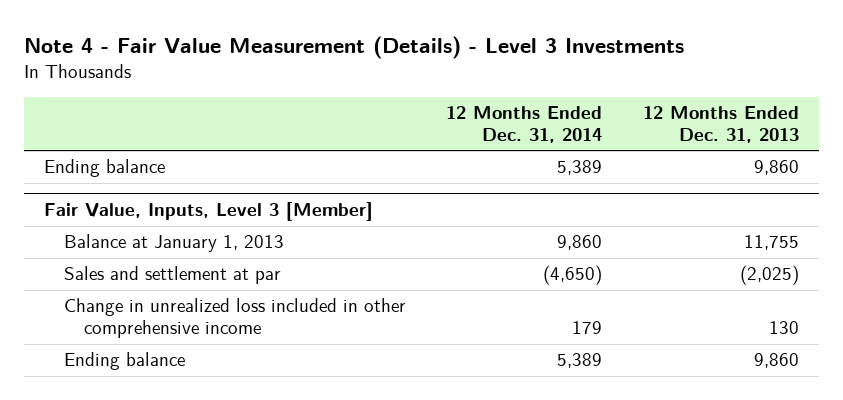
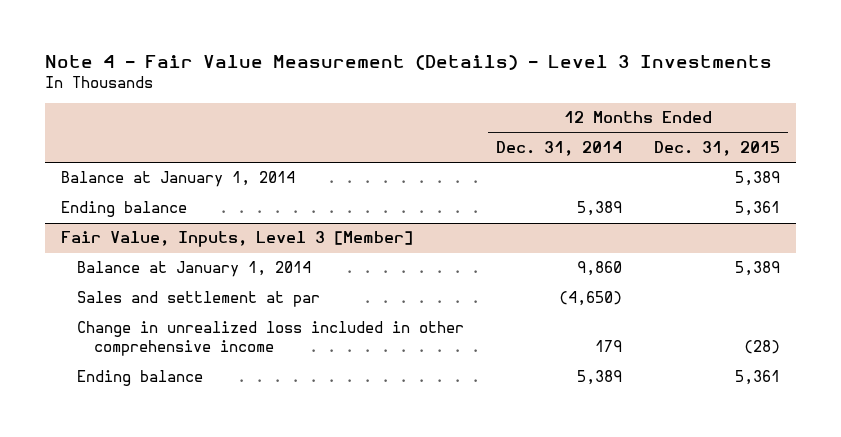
[642,106,799,143] 12 Months Ended Dec. 31, 2013 -> none
none -> [653,140,780,156] Dec. 31, 2015
none -> [60,171,295,188] Balance at January 1, 2014
[64,234,285,253] Balance at January 1, 2013 -> [77,261,312,278] Balance at January 1, 2014

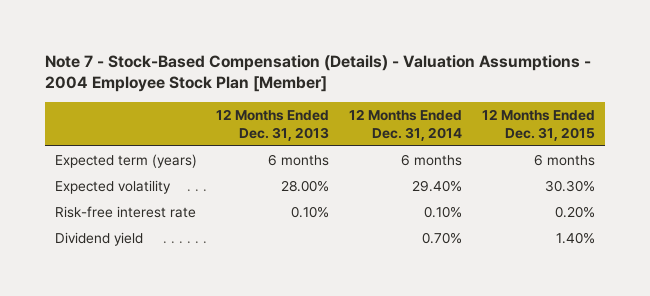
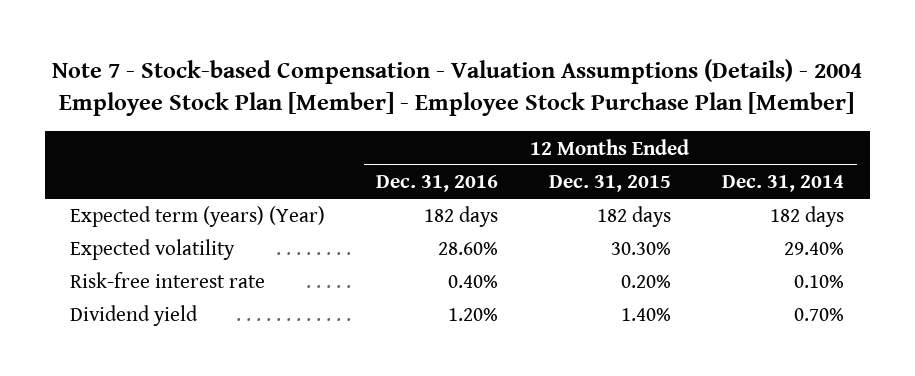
[44,54,591,93] Note 7 - Stock-Based Compensation (Details) - Valuation Assumptions - 2004 Employee Stock Plan [Member] -> [52,58,863,117] Note 7 - Stock-based Compensation - Valuation Assumptions (Details) - 2004 Employee Stock Plan [Member] - Employee Stock Purchase Plan [Member]
[216,109,330,141] 12 Months Ended Dec. 31, 2013 -> none
none -> [376,175,499,193] Dec. 31, 2016
[54,153,197,168] Expected term (years) -> [70,206,326,228] Expected term (years) (Year)
[401,153,463,166] 6 months -> [770,206,845,228] 182 days
[533,153,595,166] 6 months -> [597,206,672,228] 182 days

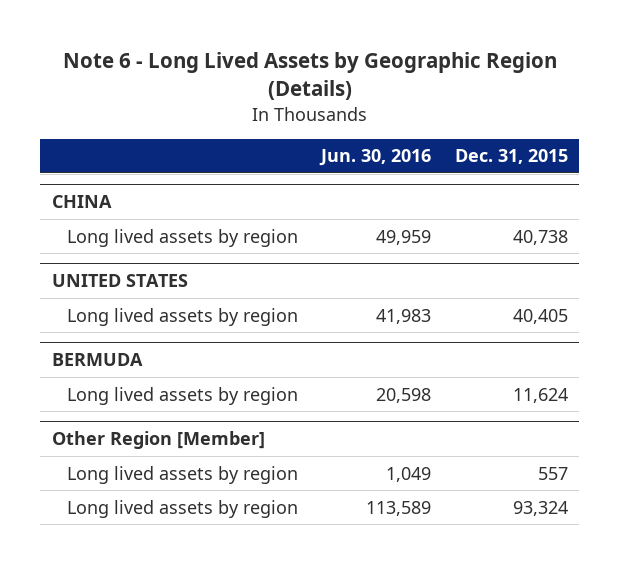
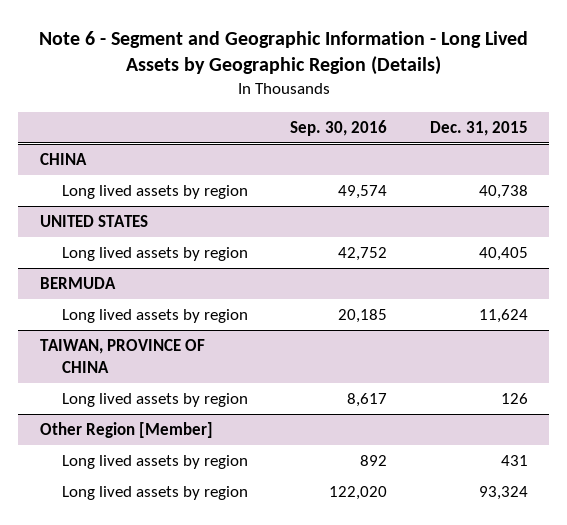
[62,52,557,101] Note 6 - Long Lived Assets by Geographic Region (Details) -> [38,30,528,76] Note 6 - Segment and Geographic Information - Long Lived Assets by Geographic Region (Details)
[319,149,432,167] Jun. 30, 2016 -> none
none -> [290,119,388,136] Sep. 30, 2016
none -> [39,339,205,374] TAIWAN, PROVINCE OF CHINA
none -> [61,393,248,408] Long lived assets by region
[537,466,568,480] 557 -> [500,455,528,467] 431

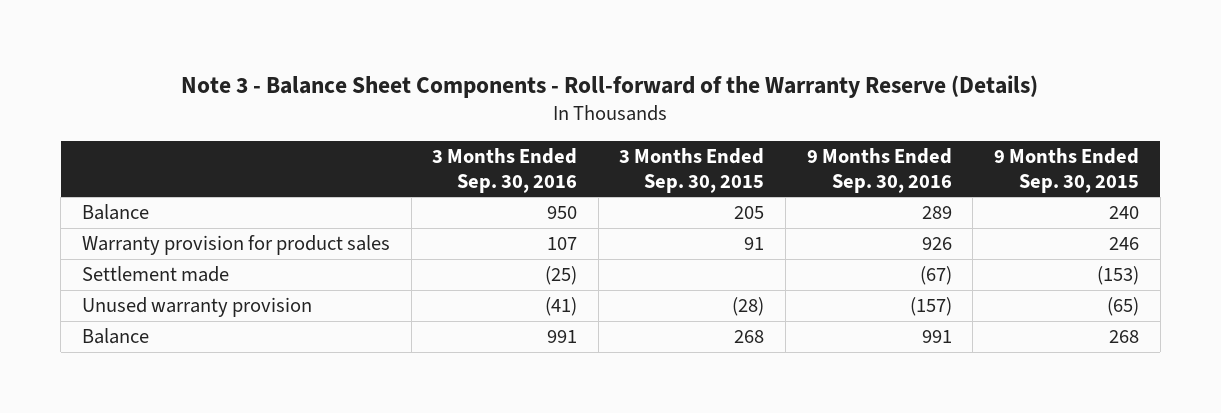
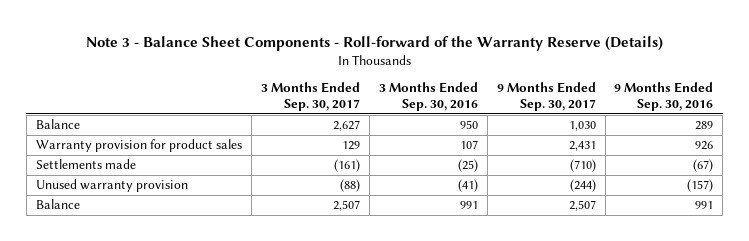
[619,147,765,193] 3 Months Ended Sep. 30, 2015 -> none
[993,147,1139,193] 9 Months Ended Sep. 30, 2015 -> none
none -> [260,82,360,112] 3 Months Ended Sep. 30, 2017
none -> [496,82,596,112] 9 Months Ended Sep. 30, 2017
[81,266,229,283] Settlement made -> [35,159,136,170] Settlements made

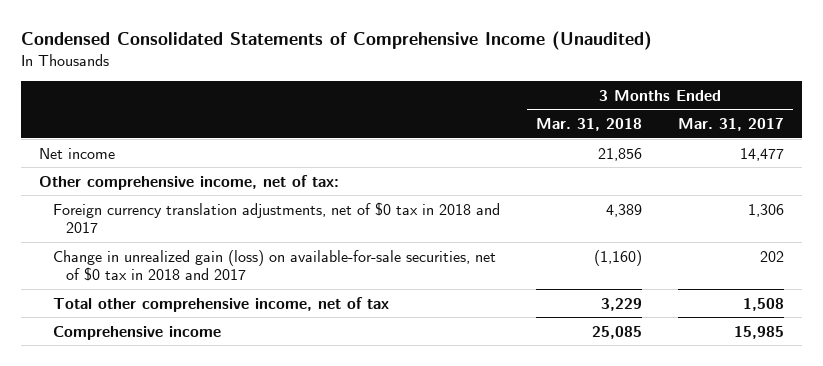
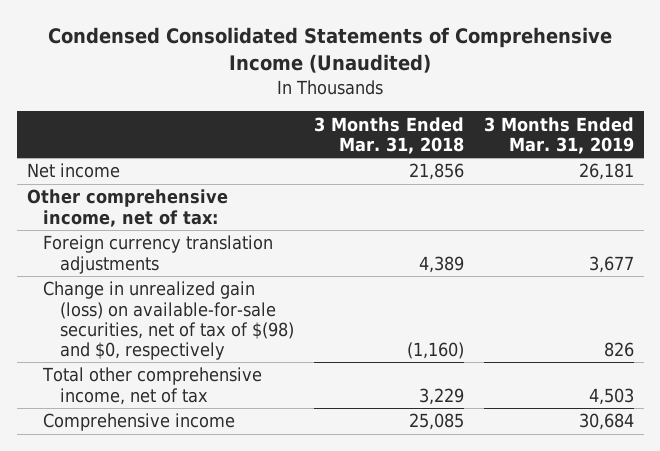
[677,118,784,132] Mar. 31, 2017 -> none
none -> [483,116,634,154] 3 Months Ended Mar. 31, 2019
[52,201,500,234] Foreign currency translation adjustments, net of $0 tax in 2018 and 2017 -> [43,235,274,274] Foreign currency translation adjustments
[52,249,496,282] Change in unrealized gain (loss) on available-for-sale securities, net of $0 tax in 2018 and 2017 -> [43,281,294,360] Change in unrealized gain (loss) on available-for-sale securities, net of tax of $(98) and $0, respectively

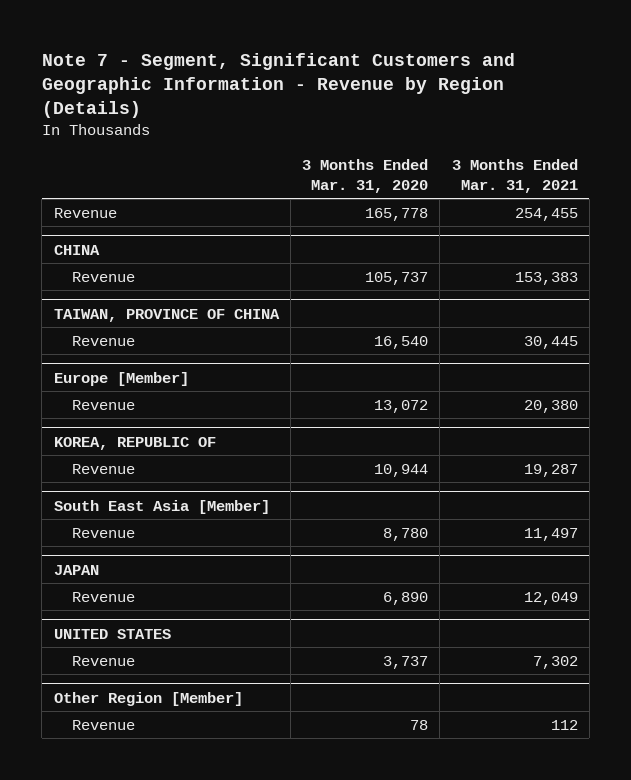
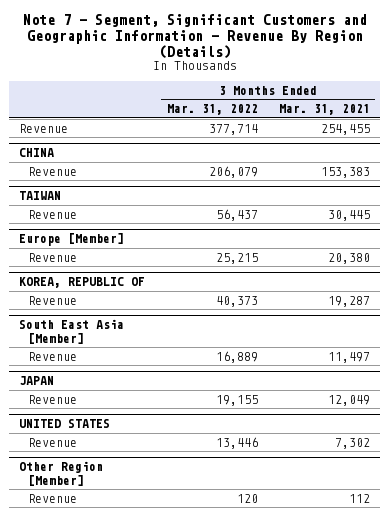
[41,53,515,119] Note 7 - Segment, Significant Customers and Geographic Information - Revenue by Region (Details) -> [22,13,367,59] Note 7 - Segment, Significant Customers and Geographic Information - Revenue By Region (Details)
[302,158,429,193] 3 Months Ended Mar. 31, 2020 -> none
none -> [166,104,258,116] Mar. 31, 2022
[53,308,280,322] TAIWAN, PROVINCE OF CHINA -> [19,191,62,201] TAIWAN

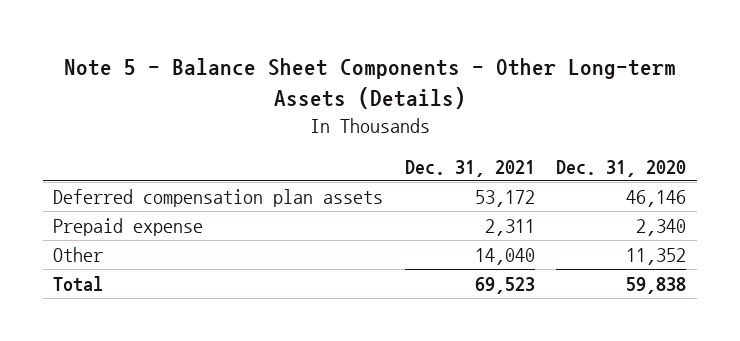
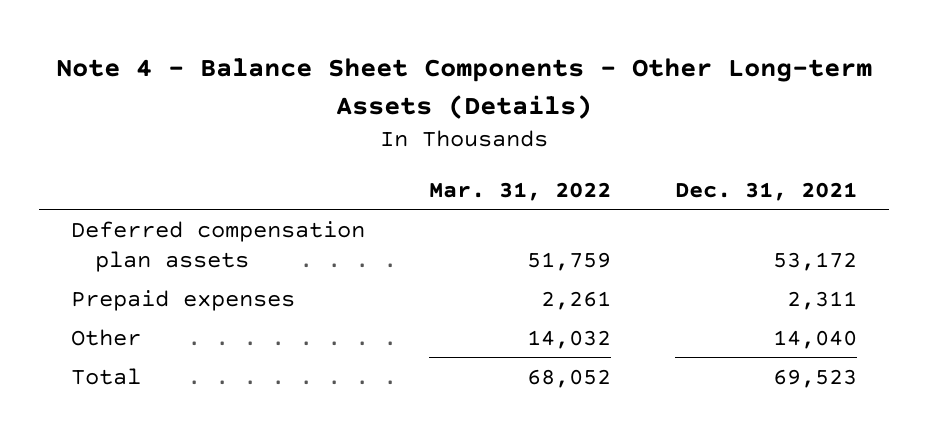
[63,57,676,109] Note 5 - Balance Sheet Components - Other Long-term Assets (Details) -> [56,58,873,119] Note 4 - Balance Sheet Components - Other Long-term Assets (Details)
[556,159,687,177] Dec. 31, 2020 -> none
none -> [429,181,612,201] Mar. 31, 2022
[53,217,204,236] Prepaid expense -> [71,289,296,311] Prepaid expenses

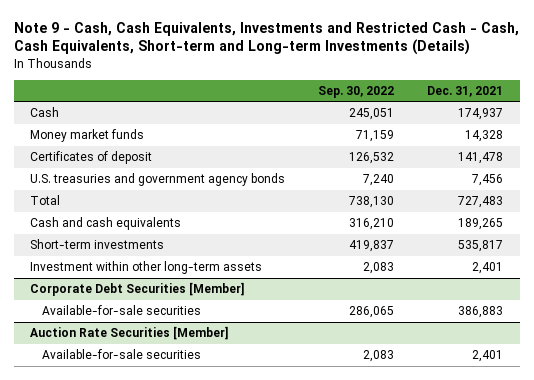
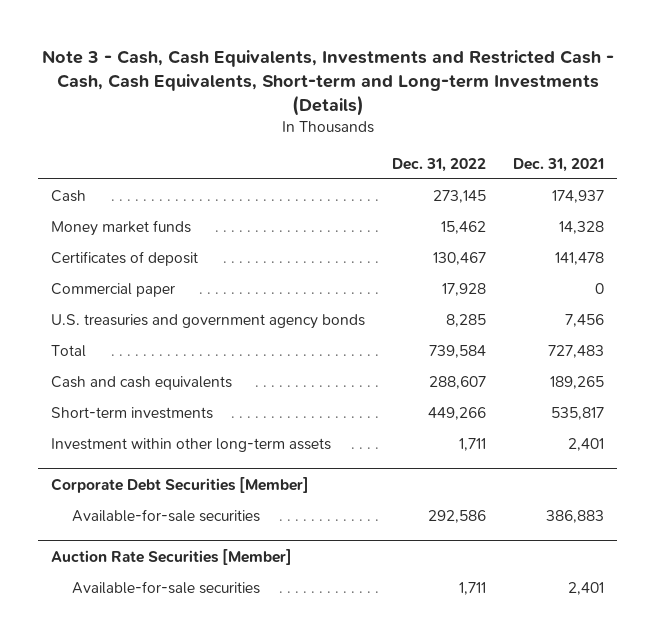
[13,21,519,56] Note 9 - Cash, Cash Equivalents, Investments and Restricted Cash - Cash, Cash Equivalents, Short-term and Long-term Investments (Details) -> [41,49,614,117] Note 3 - Cash, Cash Equivalents, Investments and Restricted Cash - Cash, Cash Equivalents, Short-term and Long-term Investments (Details)
[318,85,395,98] Sep. 30, 2022 -> none
none -> [392,157,487,172] Dec. 31, 2022
none -> [51,282,176,297] Commercial paper

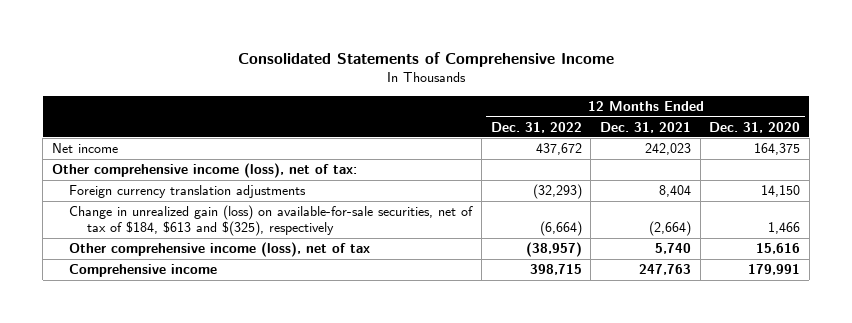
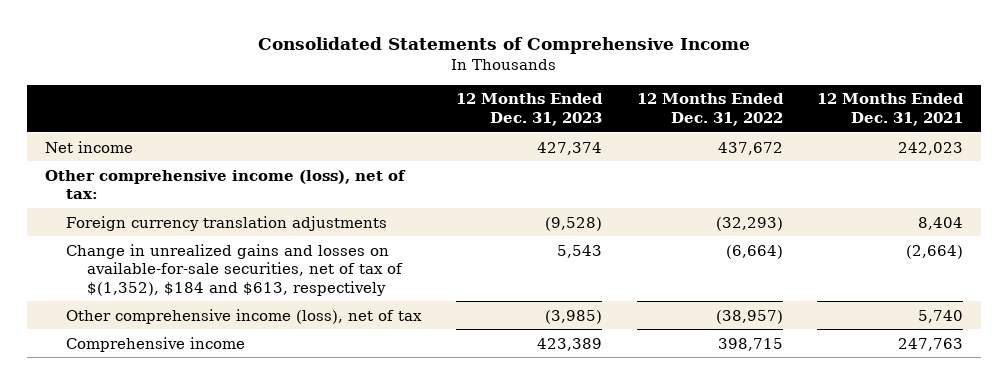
[709,121,801,133] Dec. 31, 2020 -> none
none -> [455,93,603,126] 12 Months Ended Dec. 31, 2023
[69,205,474,237] Change in unrealized gain (loss) on available-for-sale securities, net of tax of $184, $613 and $(325), respectively -> [66,243,404,296] Change in unrealized gains and losses on available-for-sale securities, net of tax of $(1,352), $184 and $613, respectively

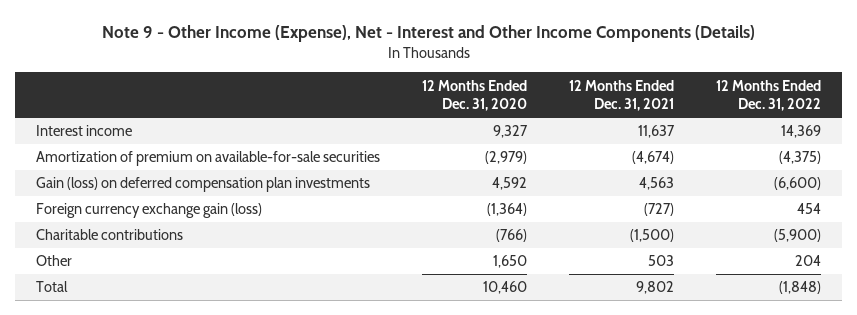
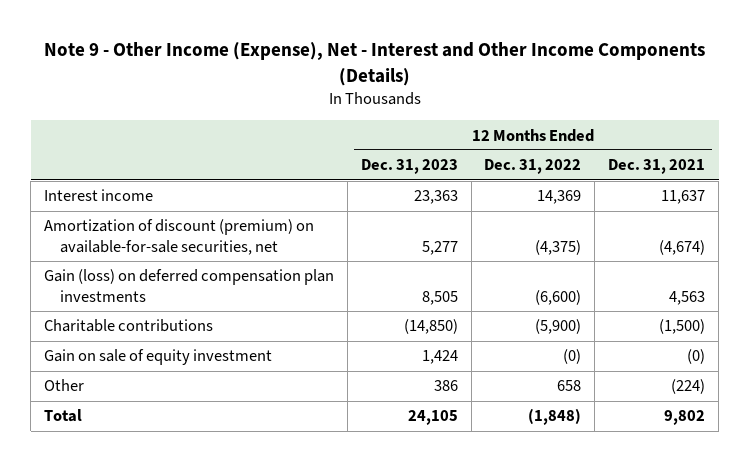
[422,79,528,112] 12 Months Ended Dec. 31, 2020 -> none
none -> [360,159,458,175] Dec. 31, 2023
[36,151,381,167] Amortization of premium on available-for-sale securities -> [44,219,315,255] Amortization of discount (premium) on available-for-sale securities, net
[36,203,263,219] Foreign currency exchange gain (loss) -> none
none -> [44,349,273,366] Gain on sale of equity investment
[648,255,675,267] 503 -> [671,379,706,395] (224)
[795,255,822,267] 204 -> [557,380,582,392] 658

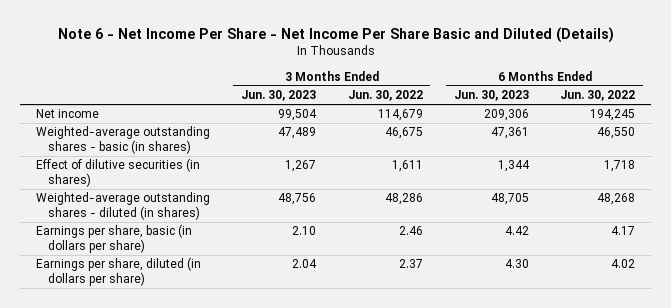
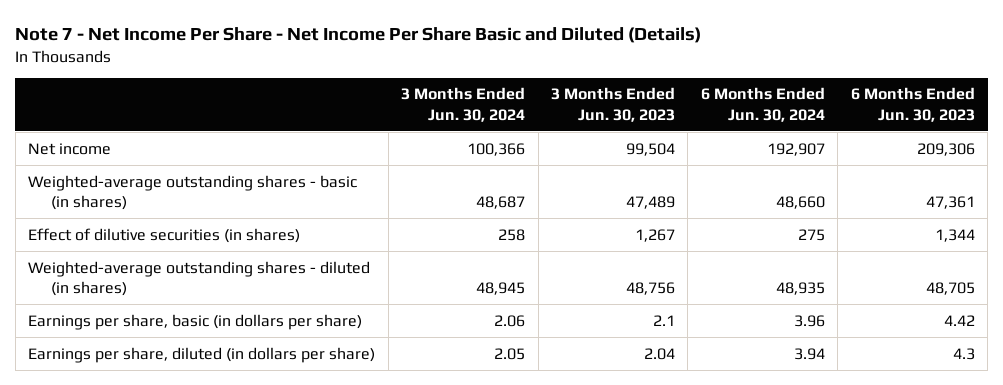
[57,27,614,44] Note 6 - Net Income Per Share - Net Income Per Share Basic and Diluted (Details) -> [15,26,702,43] Note 7 - Net Income Per Share - Net Income Per Share Basic and Diluted (Details)
[347,90,423,102] Jun. 30, 2022 -> none
[560,90,636,102] Jun. 30, 2022 -> none
none -> [401,87,526,122] 3 Months Ended Jun. 30, 2024
none -> [700,87,825,122] 6 Months Ended Jun. 30, 2024
[292,226,317,236] 2.10 -> [653,314,676,326] 2.1
[504,259,529,269] 4.30 -> [952,347,975,360] 4.3

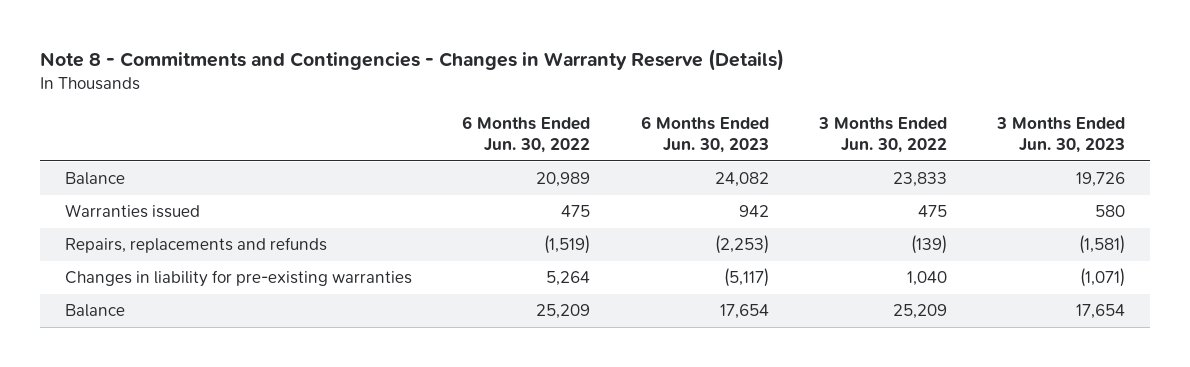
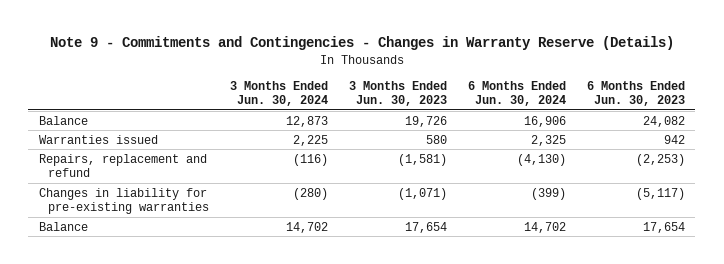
[40,49,785,72] Note 8 - Commitments and Contingencies - Changes in Warranty Reserve (Details) -> [49,36,674,51] Note 9 - Commitments and Contingencies - Changes in Warranty Reserve (Details)
[462,115,591,154] 6 Months Ended Jun. 30, 2022 -> none
[817,116,947,154] 3 Months Ended Jun. 30, 2022 -> none
none -> [230,80,329,107] 3 Months Ended Jun. 30, 2024
none -> [468,80,567,107] 6 Months Ended Jun. 30, 2024
[65,237,328,254] Repairs, replacements and refunds -> [38,153,207,177] Repairs, replacement and refund

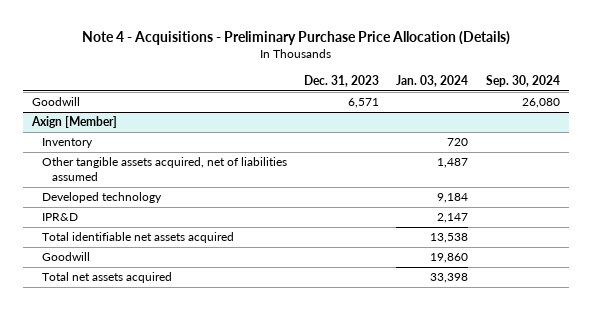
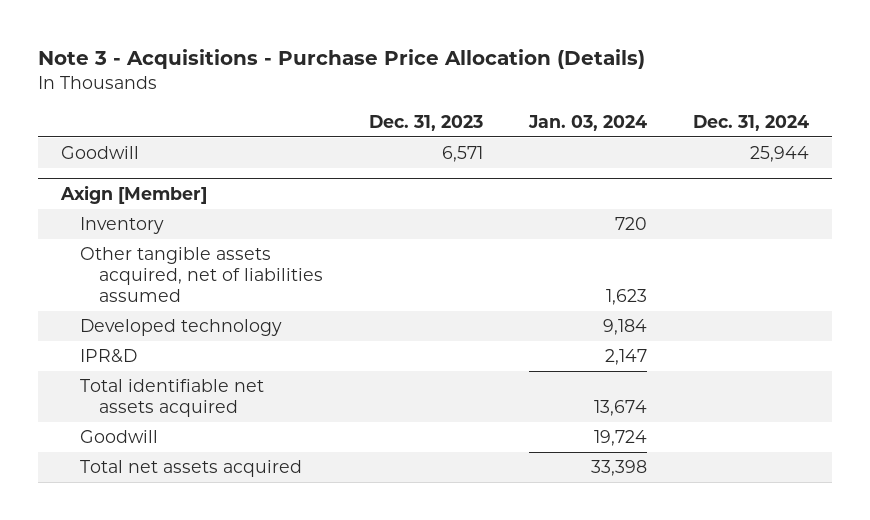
[81,31,510,46] Note 4 - Acquisitions - Preliminary Purchase Price Allocation (Details) -> [38,49,646,70] Note 3 - Acquisitions - Purchase Price Allocation (Details)
[485,75,560,88] Sep. 30, 2024 -> none
none -> [692,114,809,131] Dec. 31, 2024
[437,158,469,169] 1,487 -> [605,288,647,305] 1,623
[430,233,469,244] 13,538 -> [593,399,647,416] 13,674
[430,253,469,264] 19,860 -> [593,430,647,447] 19,724

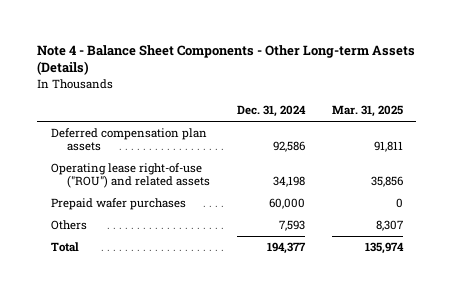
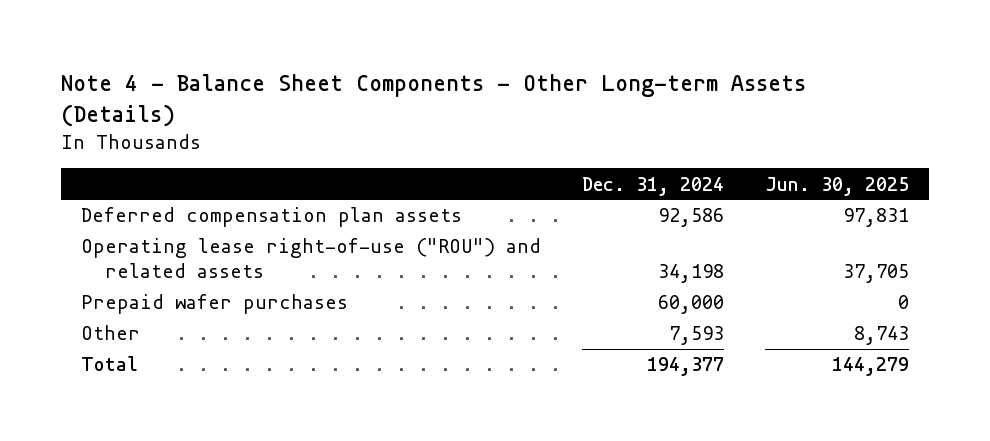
[331,105,403,118] Mar. 31, 2025 -> none
none -> [764,176,909,196] Jun. 30, 2025
[50,220,87,231] Others -> [81,325,141,341] Other

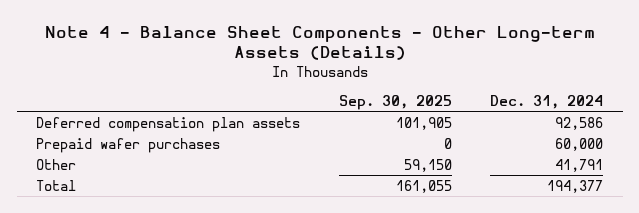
[764,176,909,196] Jun. 30, 2025 -> none
none -> [338,94,452,110] Sep. 30, 2025
[81,238,542,278] Operating lease right-of-use ("ROU") and related assets -> none
[668,326,724,346] 7,593 -> [555,158,604,172] 41,791

